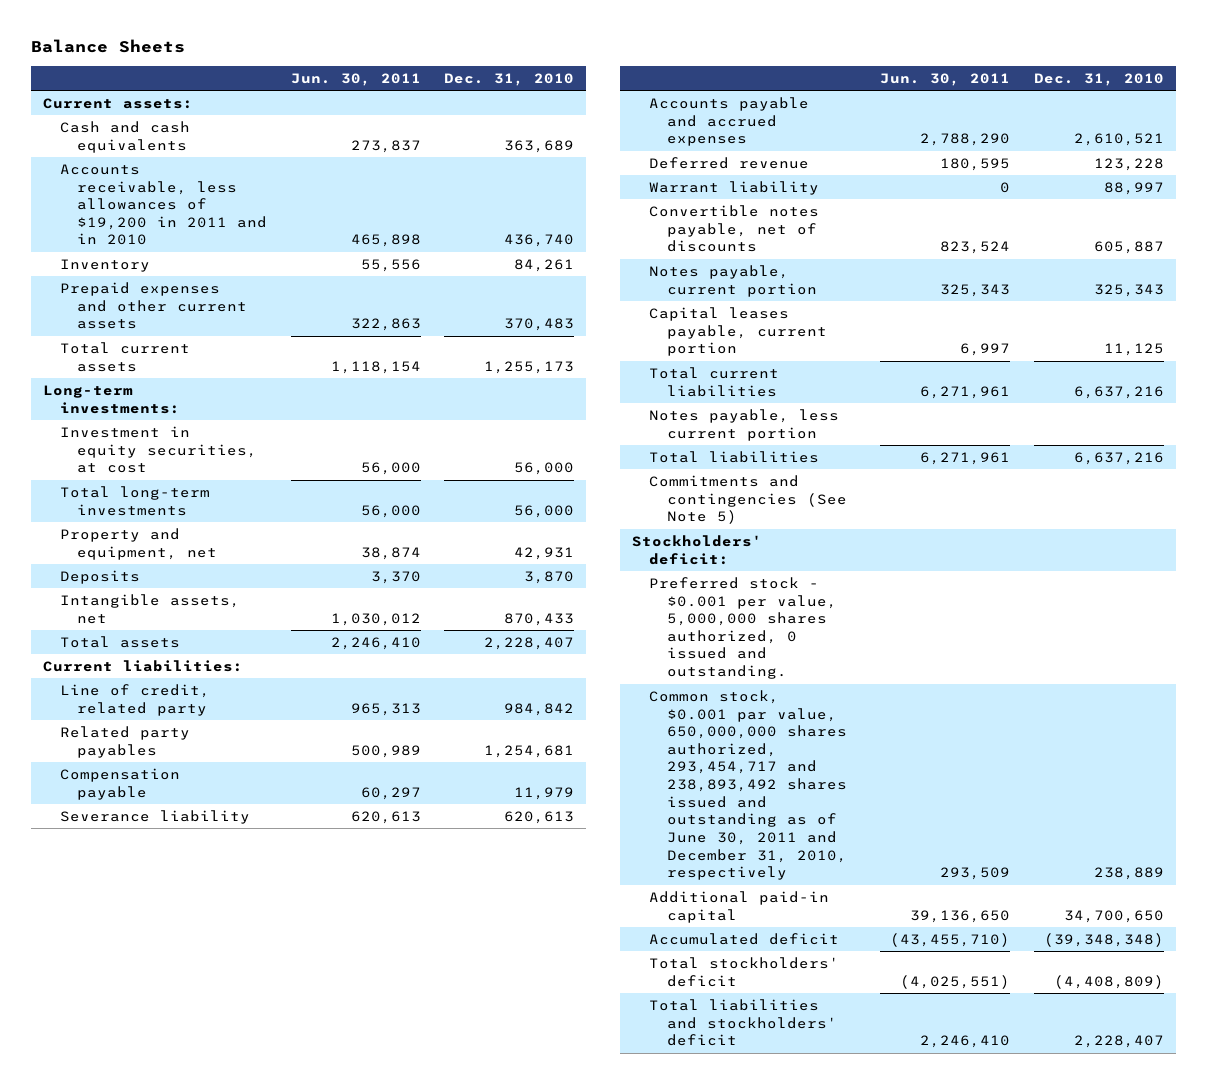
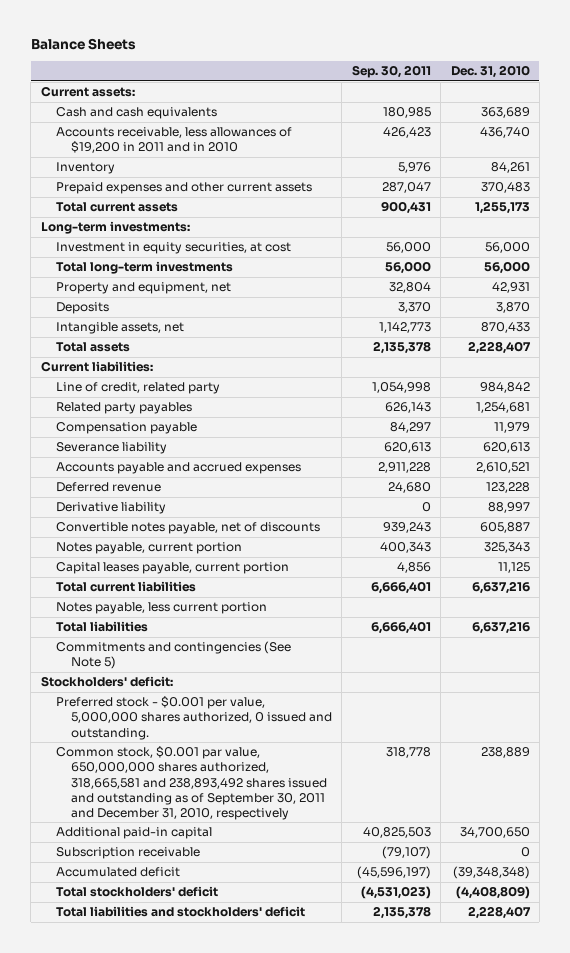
[290,72,421,86] Jun. 30, 2011 -> none
none -> [351,65,431,79] Sep. 30, 2011
[649,180,820,195] Warrant liability -> [55,502,166,515] Derivative liability
[649,689,847,881] Common stock, $0.001 par value, 650,000,000 shares authorized, 293,454,717 and 238,893,492 shares issued and outstanding as of June 30, 2011 and December 31, 2010, respectively -> [55,746,327,820] Common stock, $0.001 par value, 650,000,000 shares authorized, 318,665,581 and 238,893,492 shares issued and outstanding as of September 30, 2011 and December 31, 2010, respectively
none -> [55,847,200,860] Subscription receivable

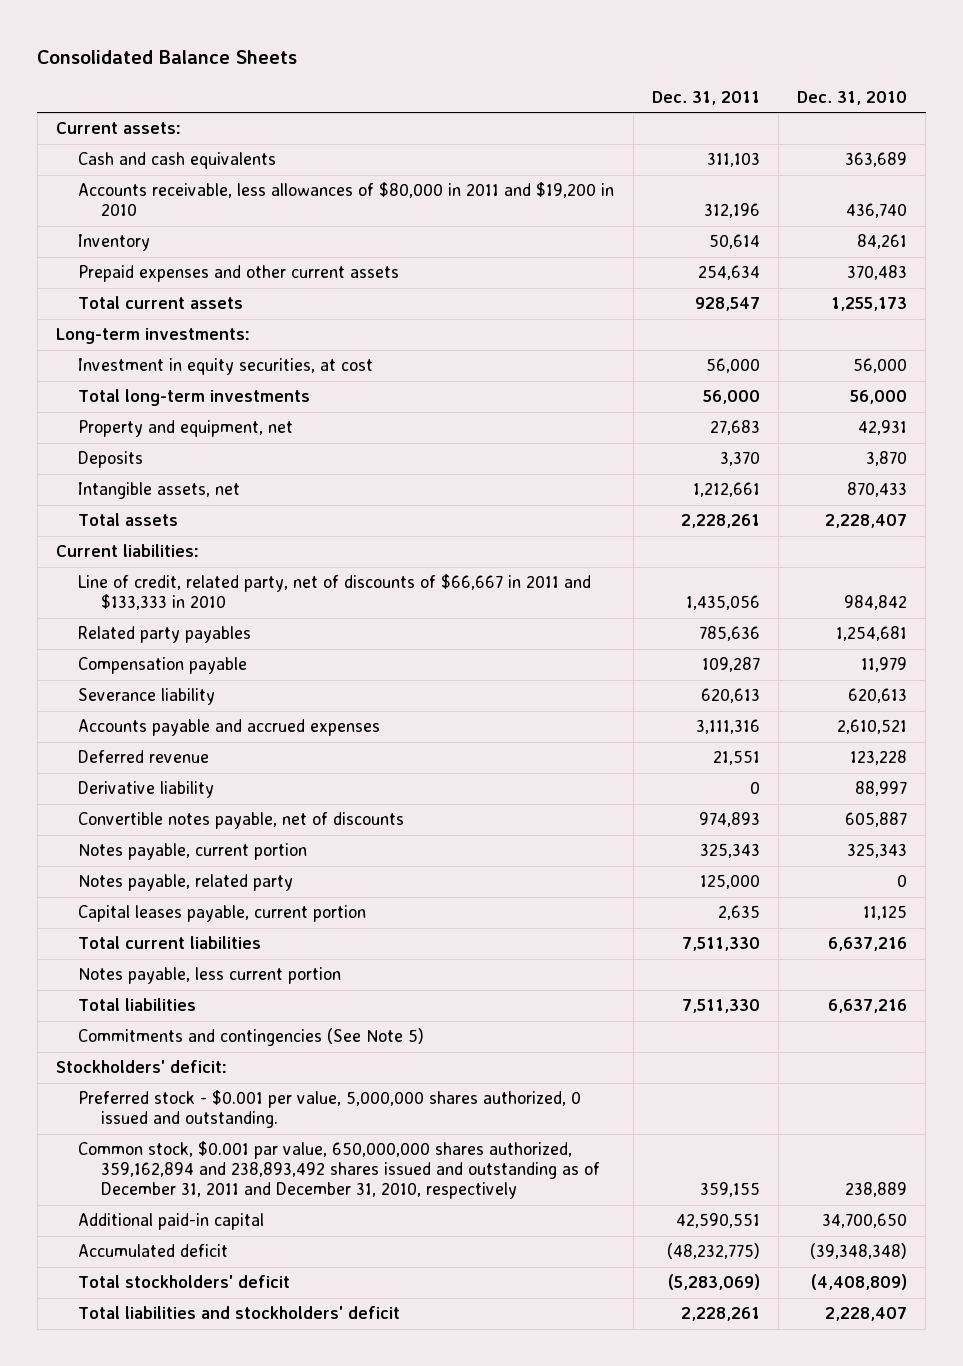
[30,38,136,51] Balance Sheets -> [37,50,298,65] Consolidated Balance Sheets
[351,65,431,79] Sep. 30, 2011 -> none
none -> [651,90,760,105] Dec. 31, 2011
[55,127,292,154] Accounts receivable, less allowances of $19,200 in 2011 and in 2010 -> [78,182,615,217] Accounts receivable, less allowances of $80,000 in 2011 and $19,200 in 2010
[55,382,220,395] Line of credit, related party -> [78,574,592,611] Line of credit, related party, net of discounts of $66,667 in 2011 and $133,333 in 2010
none -> [78,874,294,892] Notes payable, related party
[55,746,327,820] Common stock, $0.001 par value, 650,000,000 shares authorized, 318,665,581 and 238,893,492 shares issued and outstanding as of September 30, 2011 and December 31, 2010, respectively -> [78,1141,600,1200] Common stock, $0.001 par value, 650,000,000 shares authorized, 359,162,894 and 238,893,492 shares issued and outstanding as of December 31, 2011 and December 31, 2010, respectively
[55,847,200,860] Subscription receivable -> none

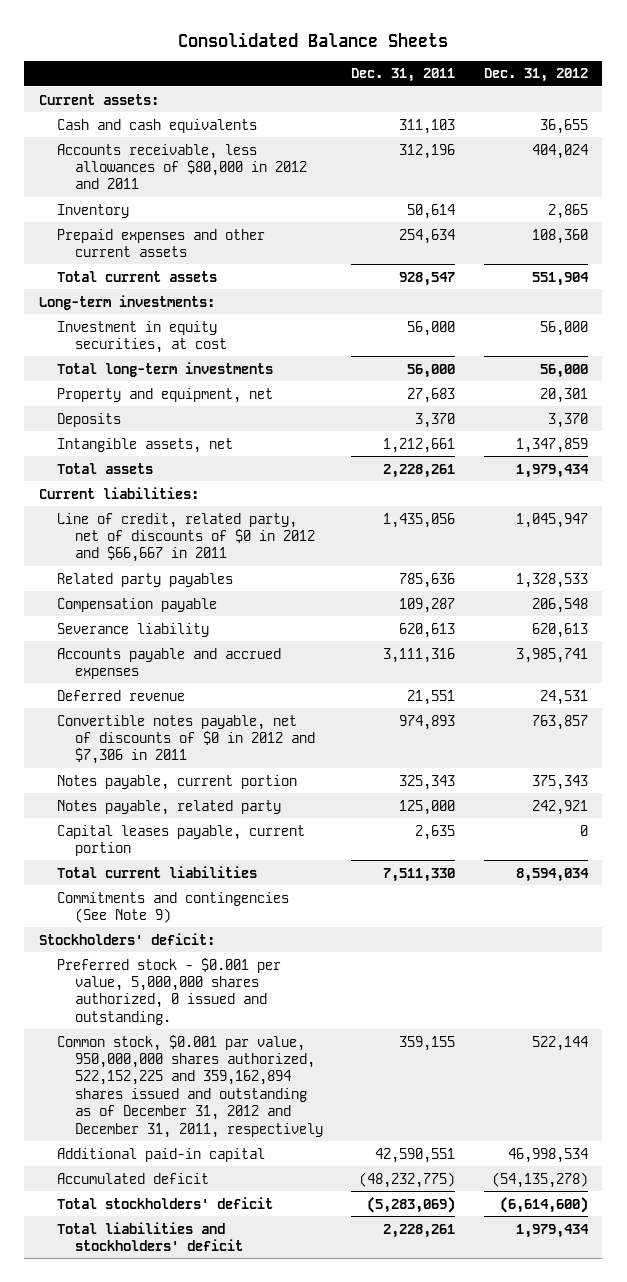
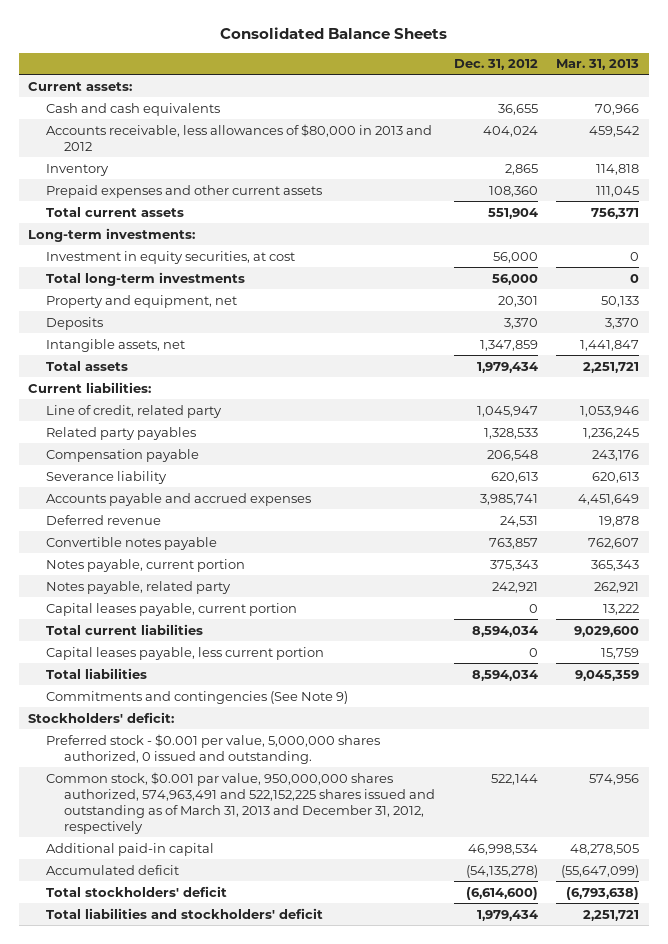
[351,68,456,83] Dec. 31, 2011 -> none
none -> [556,59,640,71] Mar. 31, 2013
[56,143,307,190] Accounts receivable, less allowances of $80,000 in 2012 and 2011 -> [46,123,433,151] Accounts receivable, less allowances of $80,000 in 2013 and 2012
[56,512,315,563] Line of credit, related party, net of discounts of $0 in 2012 and $66,667 in 2011 -> [46,404,223,418] Line of credit, related party
[56,714,315,765] Convertible notes payable, net of discounts of $0 in 2012 and $7,306 in 2011 -> [46,536,218,550] Convertible notes payable
none -> [46,646,325,660] Capital leases payable, less current portion
none -> [46,667,148,679] Total liabilities
[56,1034,323,1138] Common stock, $0.001 par value, 950,000,000 shares authorized, 522,152,225 and 359,162,894 shares issued and outstanding as of December 31, 2012 and December 31, 2011, respectively -> [46,771,435,834] Common stock, $0.001 par value, 950,000,000 shares authorized, 574,963,491 and 522,152,225 shares issued and outstanding as of March 31, 2013 and December 31, 2012, respectively

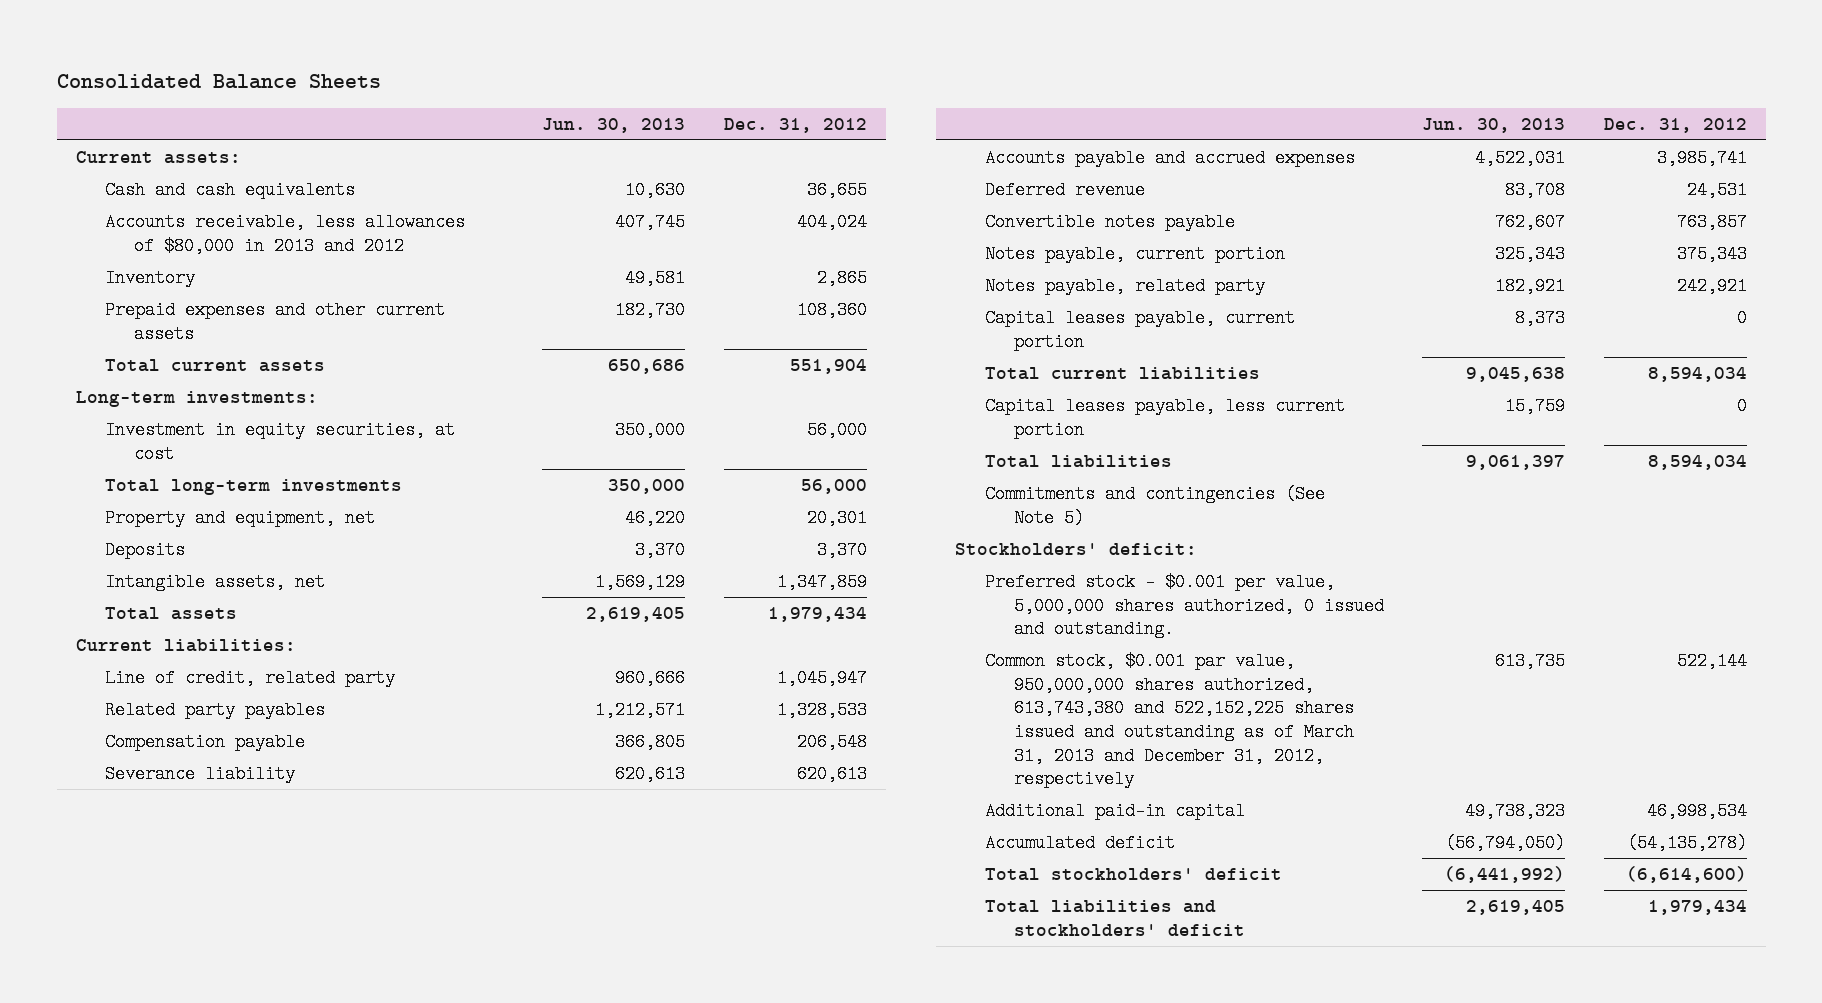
[556,59,640,71] Mar. 31, 2013 -> none
none -> [542,117,686,133] Jun. 30, 2013
[46,690,349,704] Commitments and contingencies (See Note 9) -> [984,485,1325,527] Commitments and contingencies (See Note 5)
[46,771,435,834] Common stock, $0.001 par value, 950,000,000 shares authorized, 574,963,491 and 522,152,225 shares issued and outstanding as of March 31, 2013 and December 31, 2012, respectively -> [984,652,1354,789] Common stock, $0.001 par value, 950,000,000 shares authorized, 613,743,380 and 522,152,225 shares issued and outstanding as of March 31, 2013 and December 31, 2012, respectively

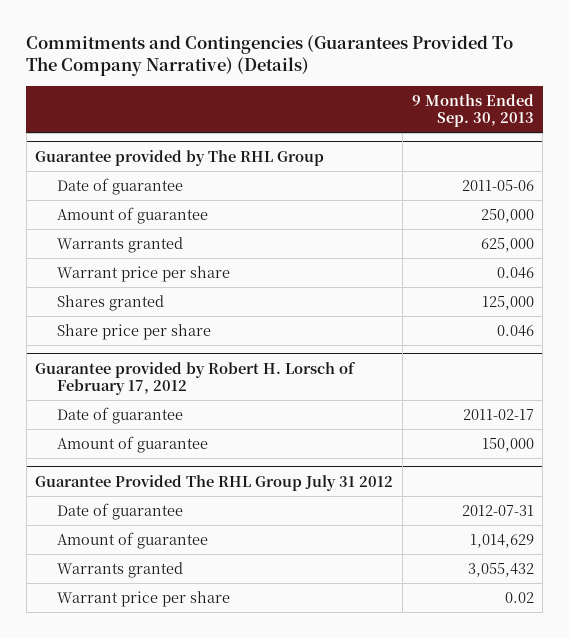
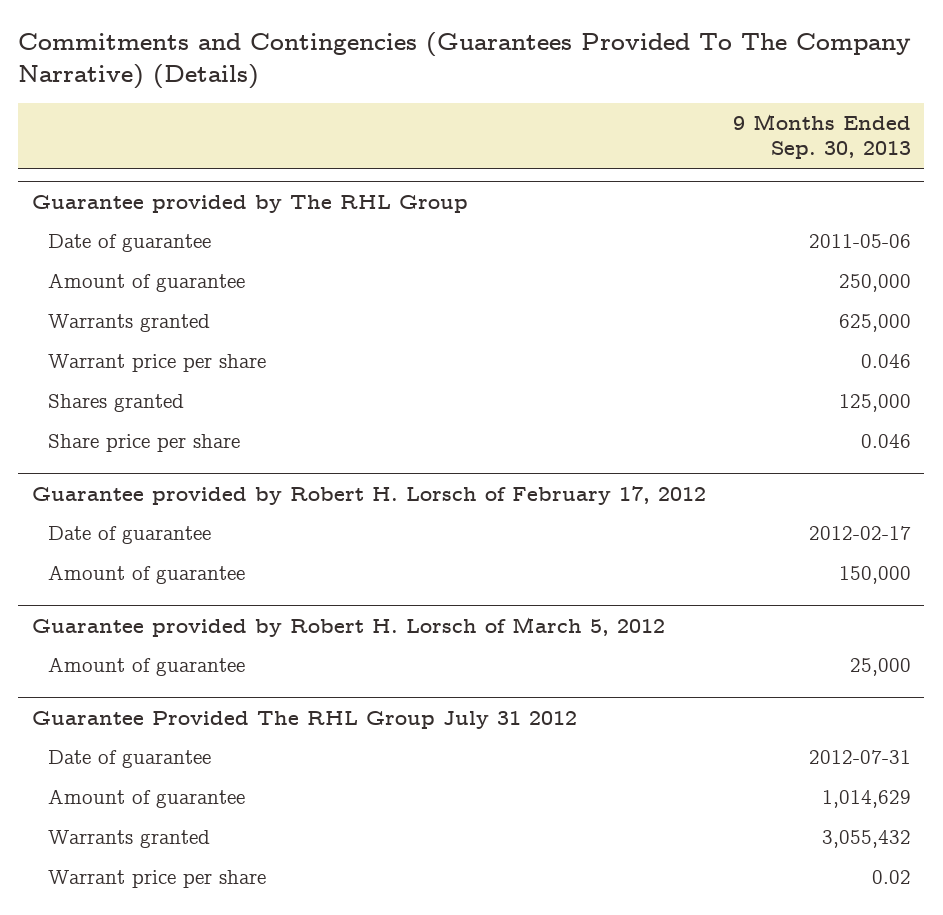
[462,408,534,420] 2011-02-17 -> [808,525,911,540] 2012-02-17
none -> [31,616,665,637] Guarantee provided by Robert H. Lorsch of March 5, 2012
none -> [48,656,246,676] Amount of guarantee

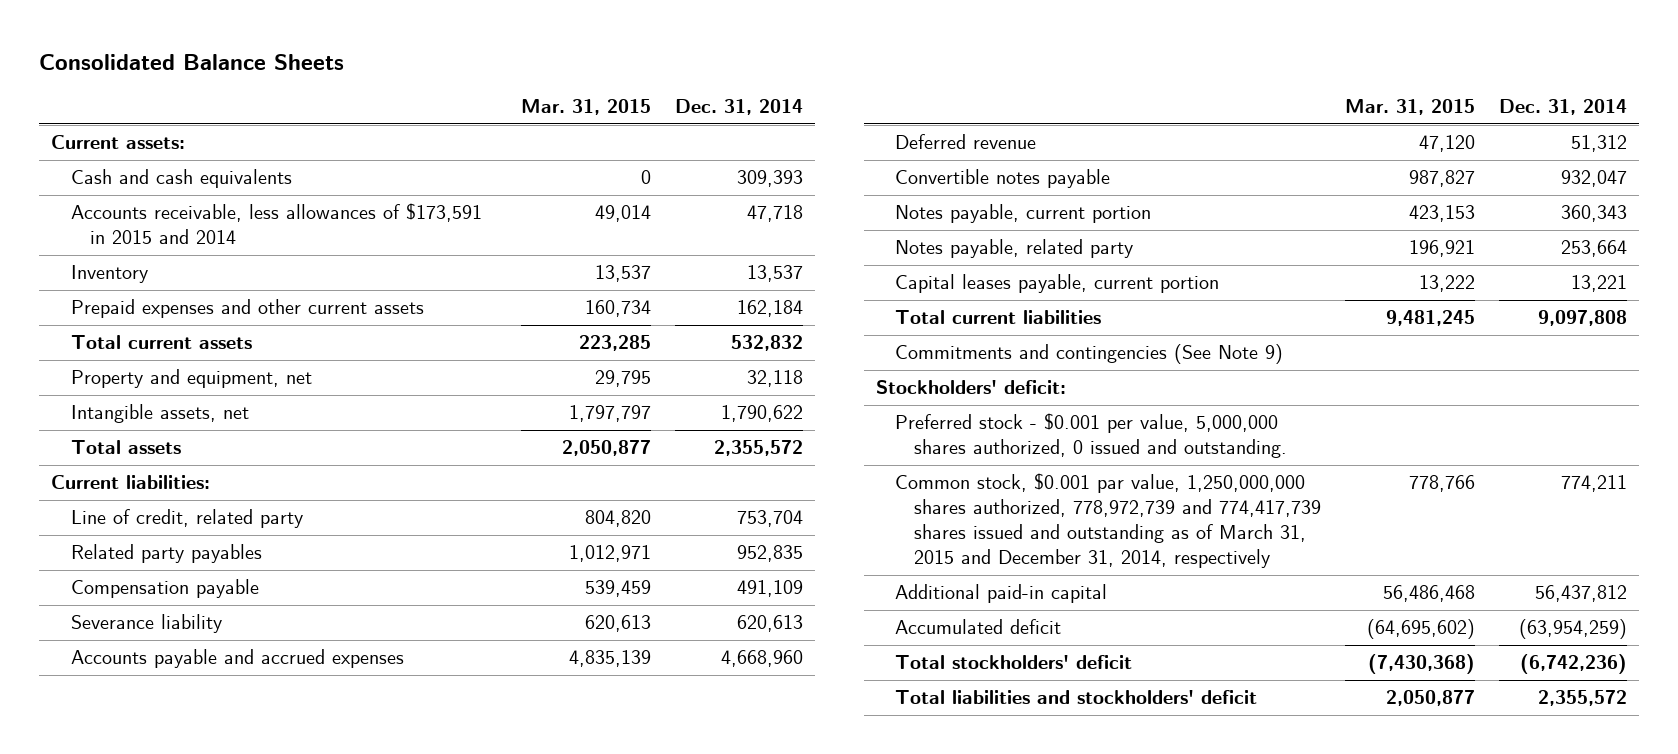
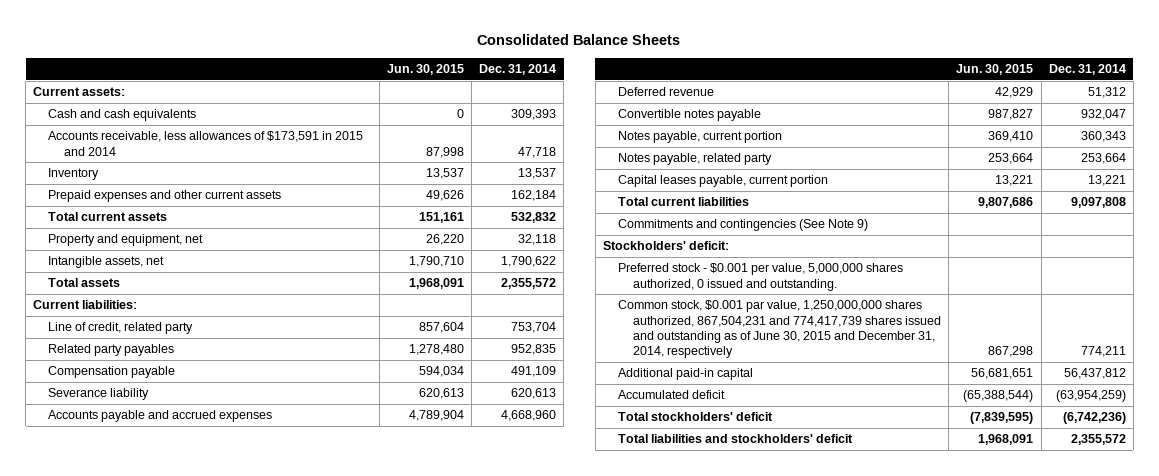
[520,99,651,116] Mar. 31, 2015 -> none
none -> [386,64,464,76] Jun. 30, 2015
[895,473,1322,569] Common stock, $0.001 par value, 1,250,000,000 shares authorized, 778,972,739 and 774,417,739 shares issued and outstanding as of March 31, 2015 and December 31, 2014, respectively -> [617,300,942,359] Common stock, $0.001 par value, 1,250,000,000 shares authorized, 867,504,231 and 774,417,739 shares issued and outstanding as of June 30, 2015 and December 31, 2014, respectively

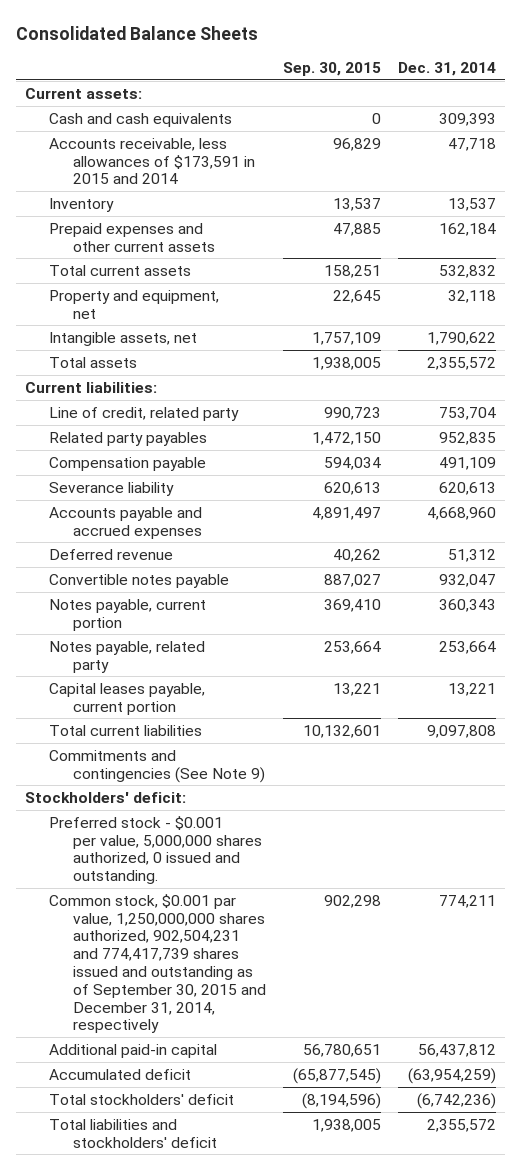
[386,64,464,76] Jun. 30, 2015 -> none
none -> [283,61,382,76] Sep. 30, 2015
[617,300,942,359] Common stock, $0.001 par value, 1,250,000,000 shares authorized, 867,504,231 and 774,417,739 shares issued and outstanding as of June 30, 2015 and December 31, 2014, respectively -> [48,893,266,1034] Common stock, $0.001 par value, 1,250,000,000 shares authorized, 902,504,231 and 774,417,739 shares issued and outstanding as of September 30, 2015 and December 31, 2014, respectively

